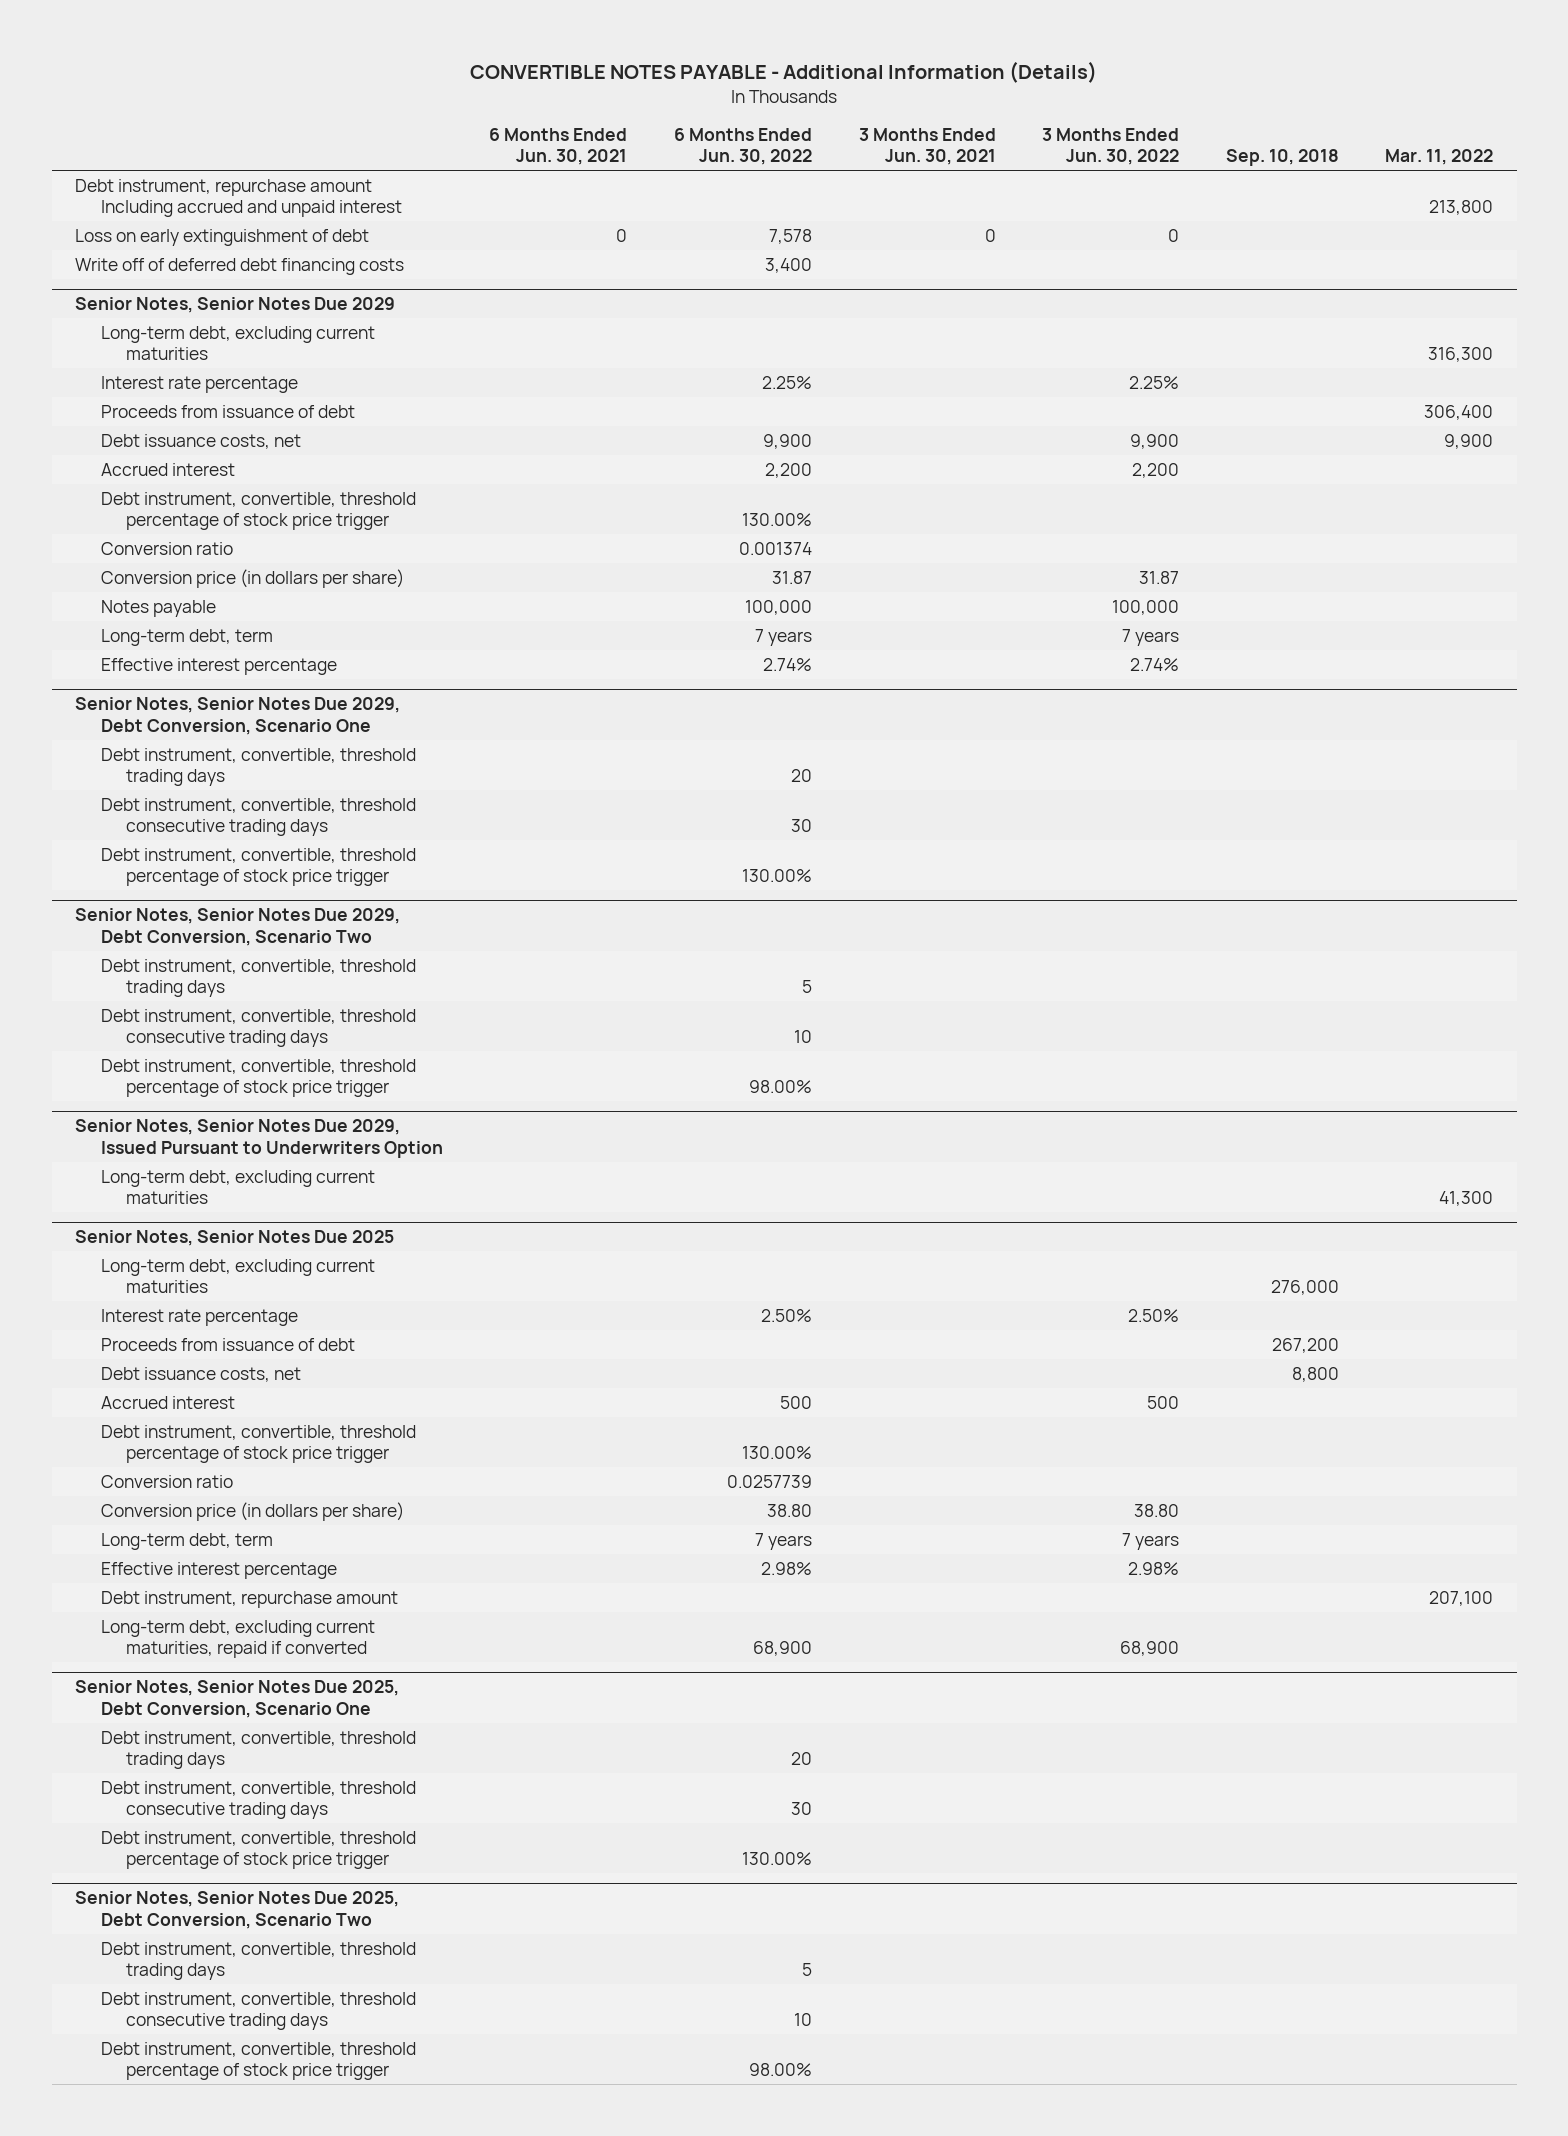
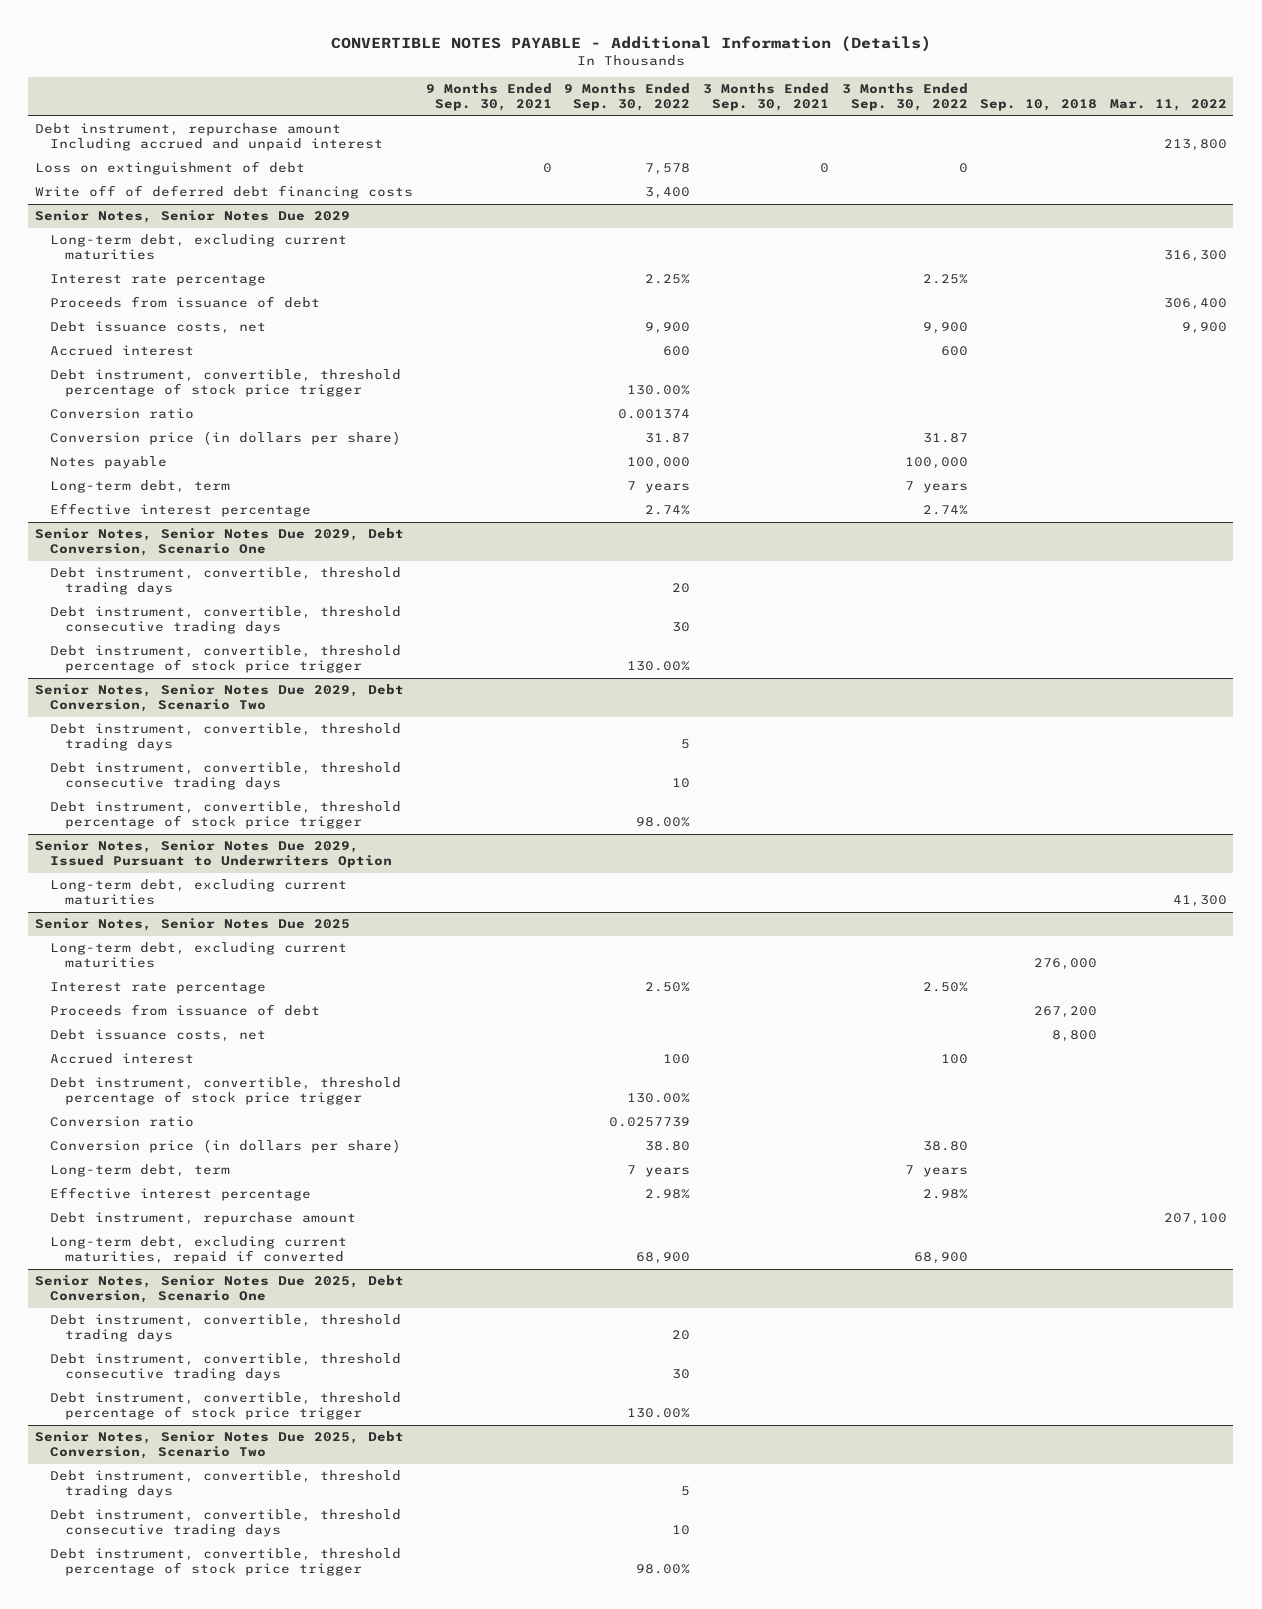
[489,127,628,166] 6 Months Ended Jun. 30, 2021 -> none
[673,127,812,166] 6 Months Ended Jun. 30, 2022 -> none
[858,127,996,166] 3 Months Ended Jun. 30, 2021 -> none
[1042,127,1180,166] 3 Months Ended Jun. 30, 2022 -> none
none -> [425,83,552,112] 9 Months Ended Sep. 30, 2021
none -> [564,83,691,112] 9 Months Ended Sep. 30, 2022
none -> [702,83,829,112] 3 Months Ended Sep. 30, 2021
none -> [841,83,968,112] 3 Months Ended Sep. 30, 2022
[74,228,369,246] Loss on early extinguishment of debt -> [34,161,305,176] Loss on extinguishment of debt

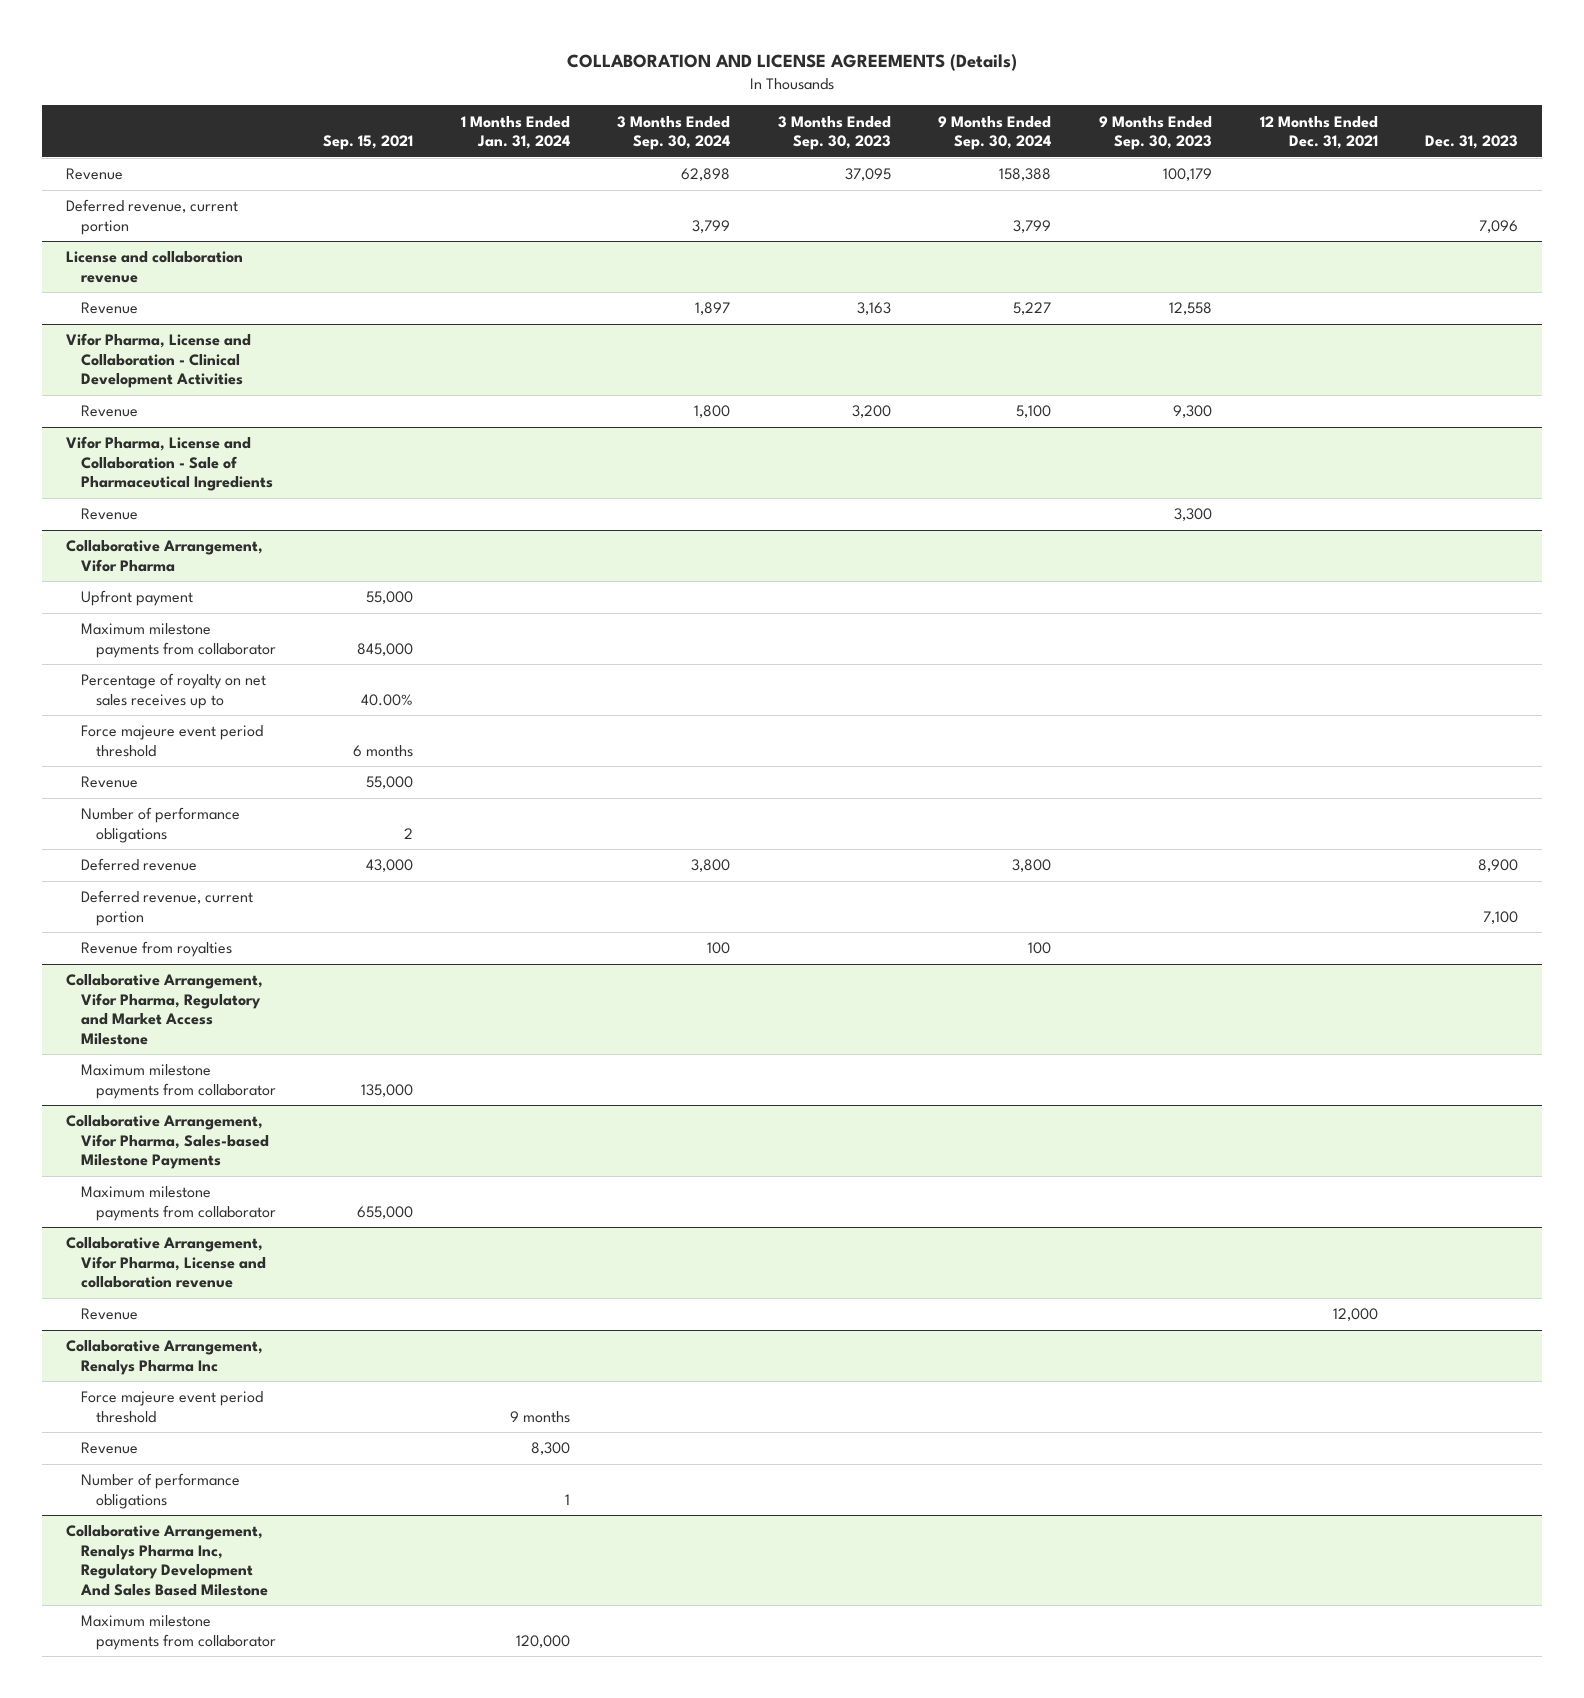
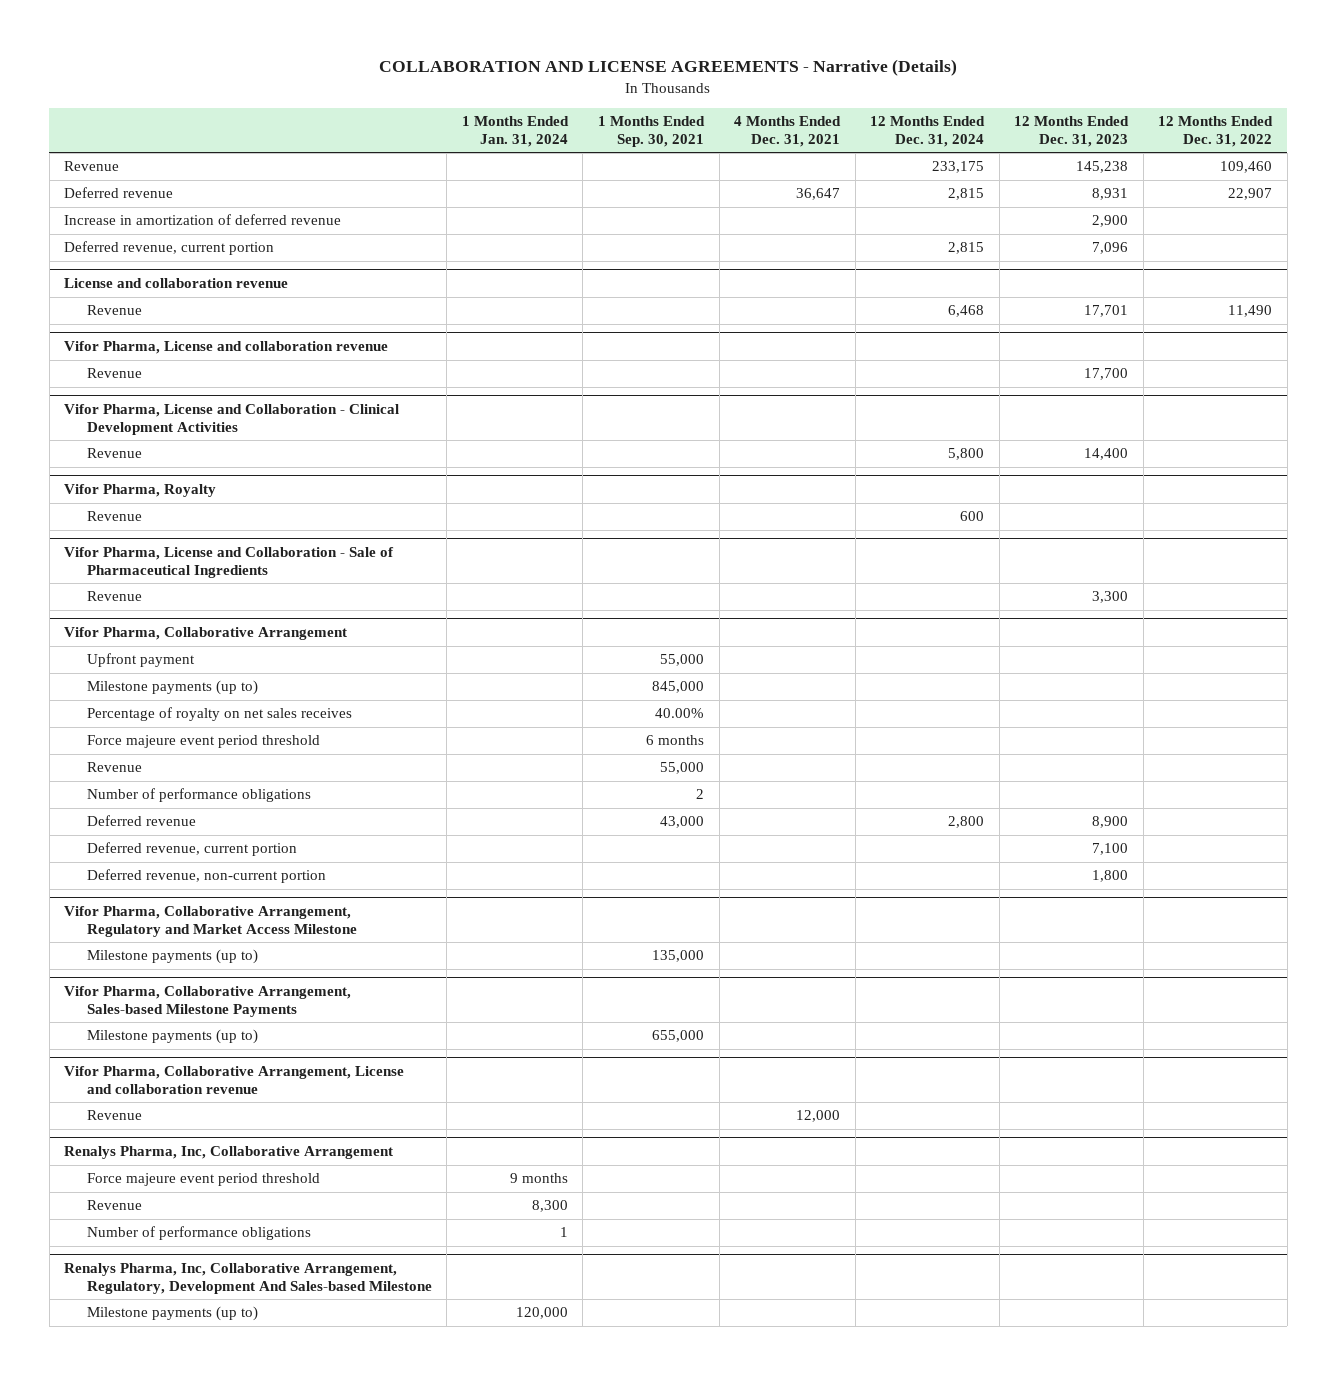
[566,54,1017,72] COLLABORATION AND LICENSE AGREEMENTS (Details) -> [379,59,958,77] COLLABORATION AND LICENSE AGREEMENTS - Narrative (Details)
[323,135,414,151] Sep. 15, 2021 -> none
[617,115,731,151] 3 Months Ended Sep. 30, 2024 -> none
[777,115,891,151] 3 Months Ended Sep. 30, 2023 -> none
[938,115,1052,151] 9 Months Ended Sep. 30, 2024 -> none
[1099,115,1213,151] 9 Months Ended Sep. 30, 2023 -> none
[1259,115,1378,150] 12 Months Ended Dec. 31, 2021 -> none
[1425,135,1519,150] Dec. 31, 2023 -> none
none -> [597,116,705,147] 1 Months Ended Sep. 30, 2021
none -> [734,116,842,147] 4 Months Ended Dec. 31, 2021
none -> [870,116,986,147] 12 Months Ended Dec. 31, 2024
none -> [1014,116,1130,147] 12 Months Ended Dec. 31, 2023
none -> [1158,116,1274,147] 12 Months Ended Dec. 31, 2022
none -> [64,187,174,199] Deferred revenue
none -> [64,214,342,226] Increase in amortization of deferred revenue
none -> [64,341,389,355] Vifor Pharma, License and collaboration revenue
none -> [86,368,142,379] Revenue
none -> [64,484,217,498] Vifor Pharma, Royalty
none -> [86,511,142,522] Revenue
[65,540,263,572] Collaborative Arrangement, Vifor Pharma -> [64,627,348,641] Vifor Pharma, Collaborative Arrangement
[80,623,276,658] Maximum milestone payments from collaborator -> [86,680,258,696] Milestone payments (up to)
[80,673,266,709] Percentage of royalty on net sales receives up to -> [86,707,352,722] Percentage of royalty on net sales receives
[80,941,232,958] Revenue from royalties -> none
none -> [86,869,326,884] Deferred revenue, non-current portion
[65,974,263,1045] Collaborative Arrangement, Vifor Pharma, Regulatory and Market Access Milestone -> [64,906,357,937] Vifor Pharma, Collaborative Arrangement, Regulatory and Market Access Milestone
[80,1064,276,1099] Maximum milestone payments from collaborator -> [86,949,258,965] Milestone payments (up to)
[65,1115,269,1170] Collaborative Arrangement, Vifor Pharma, Sales-based Milestone Payments -> [64,986,352,1017] Vifor Pharma, Collaborative Arrangement, Sales-based Milestone Payments
[80,1186,276,1221] Maximum milestone payments from collaborator -> [86,1029,258,1045] Milestone payments (up to)
[65,1237,266,1289] Collaborative Arrangement, Vifor Pharma, License and collaboration revenue -> [64,1066,405,1094] Vifor Pharma, Collaborative Arrangement, License and collaboration revenue
[65,1340,263,1375] Collaborative Arrangement, Renalys Pharma Inc -> [64,1146,394,1160] Renalys Pharma, Inc, Collaborative Arrangement
[65,1525,268,1596] Collaborative Arrangement, Renalys Pharma Inc, Regulatory Development And Sales Based Milestone -> [64,1263,432,1294] Renalys Pharma, Inc, Collaborative Arrangement, Regulatory, Development And Sales-based Milestone
[80,1615,276,1650] Maximum milestone payments from collaborator -> [86,1306,258,1322] Milestone payments (up to)

